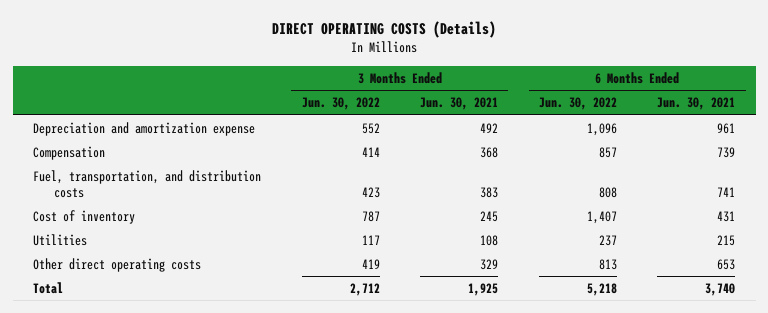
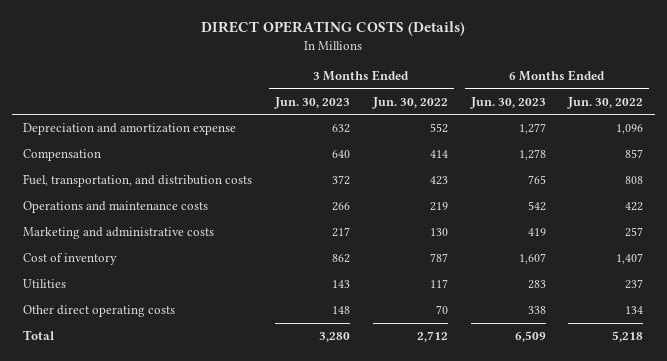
[420,97,499,111] Jun. 30, 2021 -> none
[657,97,736,111] Jun. 30, 2021 -> none
none -> [274,96,351,109] Jun. 30, 2023
none -> [469,96,546,109] Jun. 30, 2023
none -> [23,201,209,214] Operations and maintenance costs
none -> [23,227,215,240] Marketing and administrative costs
[361,258,380,269] 419 -> [435,305,448,315] 70
[598,258,617,270] 813 -> [625,306,644,315] 134

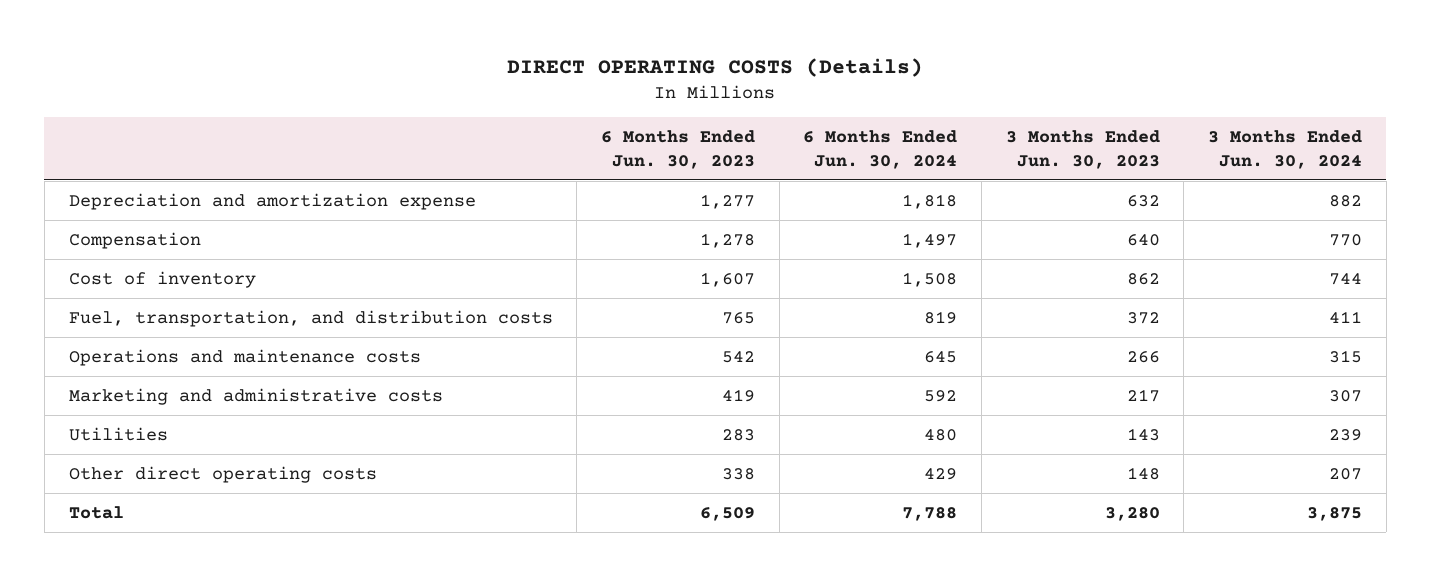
[371,96,448,109] Jun. 30, 2022 -> none
[567,96,644,109] Jun. 30, 2022 -> none
none -> [803,129,958,169] 6 Months Ended Jun. 30, 2024
none -> [1207,129,1362,169] 3 Months Ended Jun. 30, 2024
[23,253,118,266] Cost of inventory -> [68,270,256,288] Cost of inventory

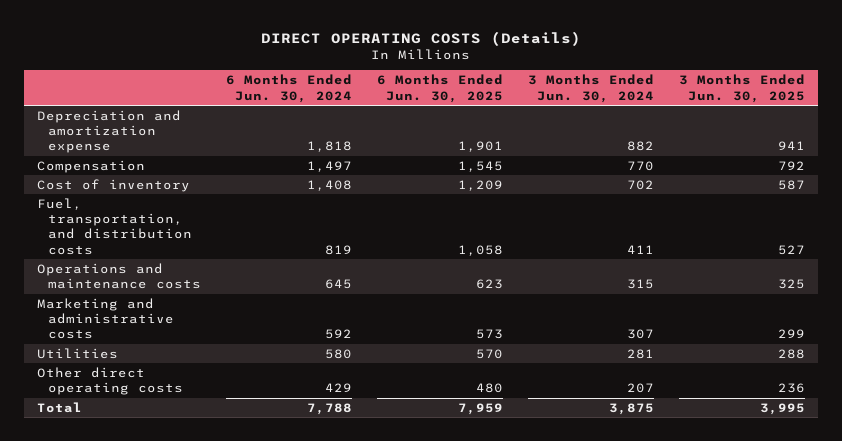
[600,129,755,169] 6 Months Ended Jun. 30, 2023 -> none
[1005,129,1160,169] 3 Months Ended Jun. 30, 2023 -> none
none -> [376,74,503,103] 6 Months Ended Jun. 30, 2025
none -> [679,74,806,103] 3 Months Ended Jun. 30, 2025
[902,271,958,287] 1,508 -> [306,179,352,191] 1,408
[1328,272,1362,285] 744 -> [627,179,655,190] 702
[924,428,958,441] 480 -> [324,348,352,359] 580
[1328,428,1362,441] 239 -> [627,348,655,359] 281

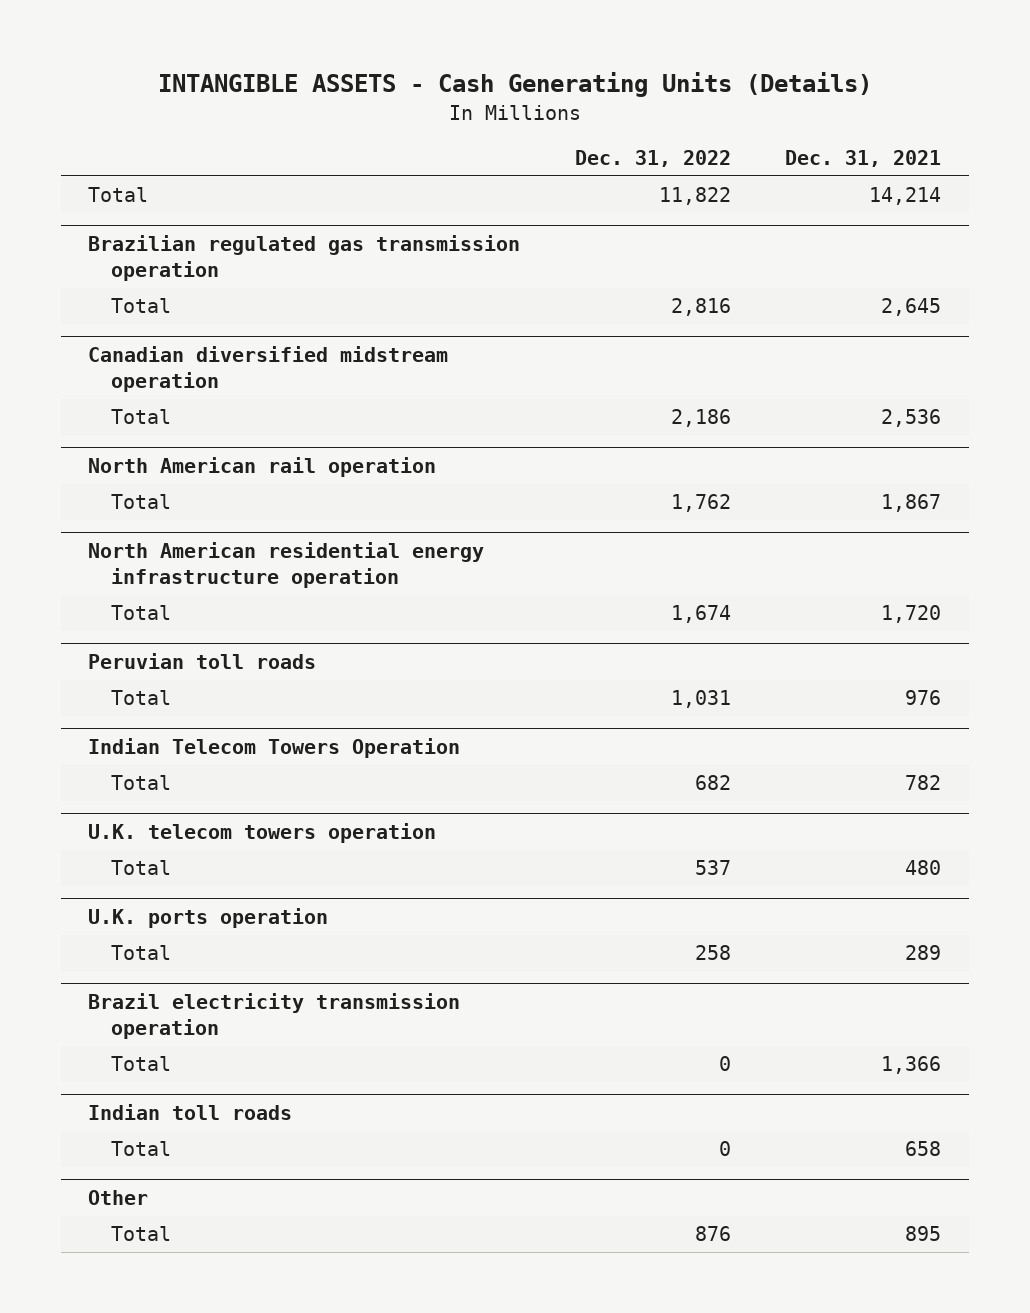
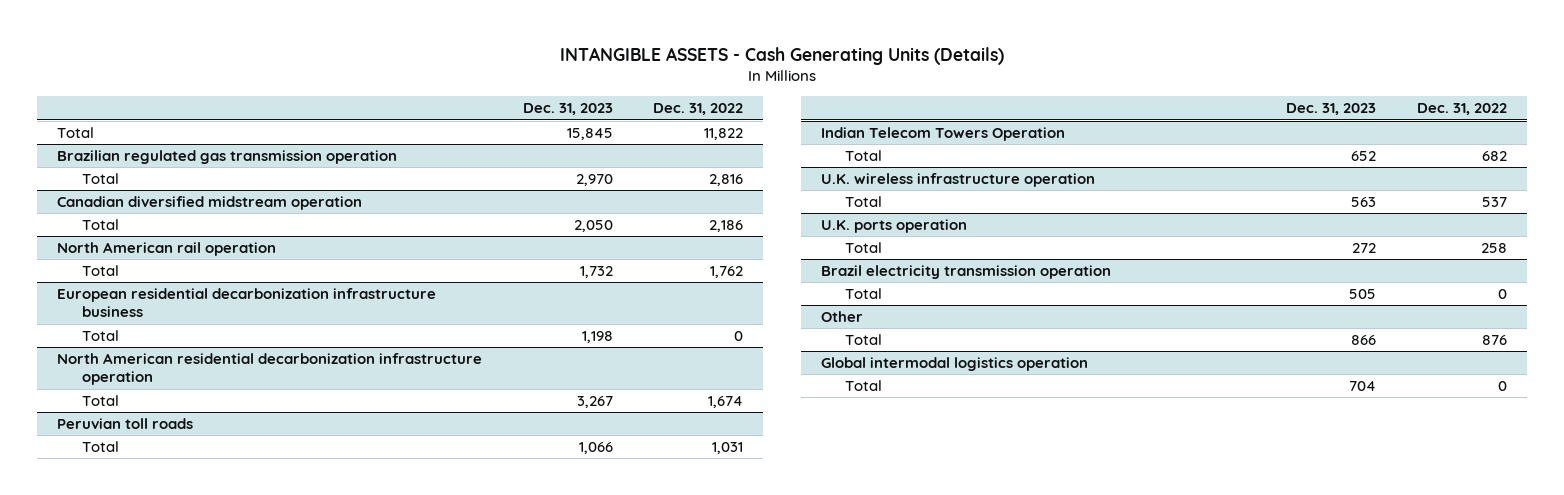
[785,150,942,168] Dec. 31, 2021 -> none
none -> [522,103,613,116] Dec. 31, 2023
none -> [57,288,437,318] European residential decarbonization infrastructure business
none -> [81,330,119,342] Total
[88,542,485,588] North American residential energy infrastructure operation -> [57,353,483,386] North American residential decarbonization infrastructure operation
[88,823,437,844] U.K. telecom towers operation -> none
none -> [821,173,1096,188] U.K. wireless infrastructure operation
[88,1104,293,1121] Indian toll roads -> none
[111,1141,172,1157] Total -> none
none -> [821,357,1089,372] Global intermodal logistics operation
none -> [845,380,883,392] Total

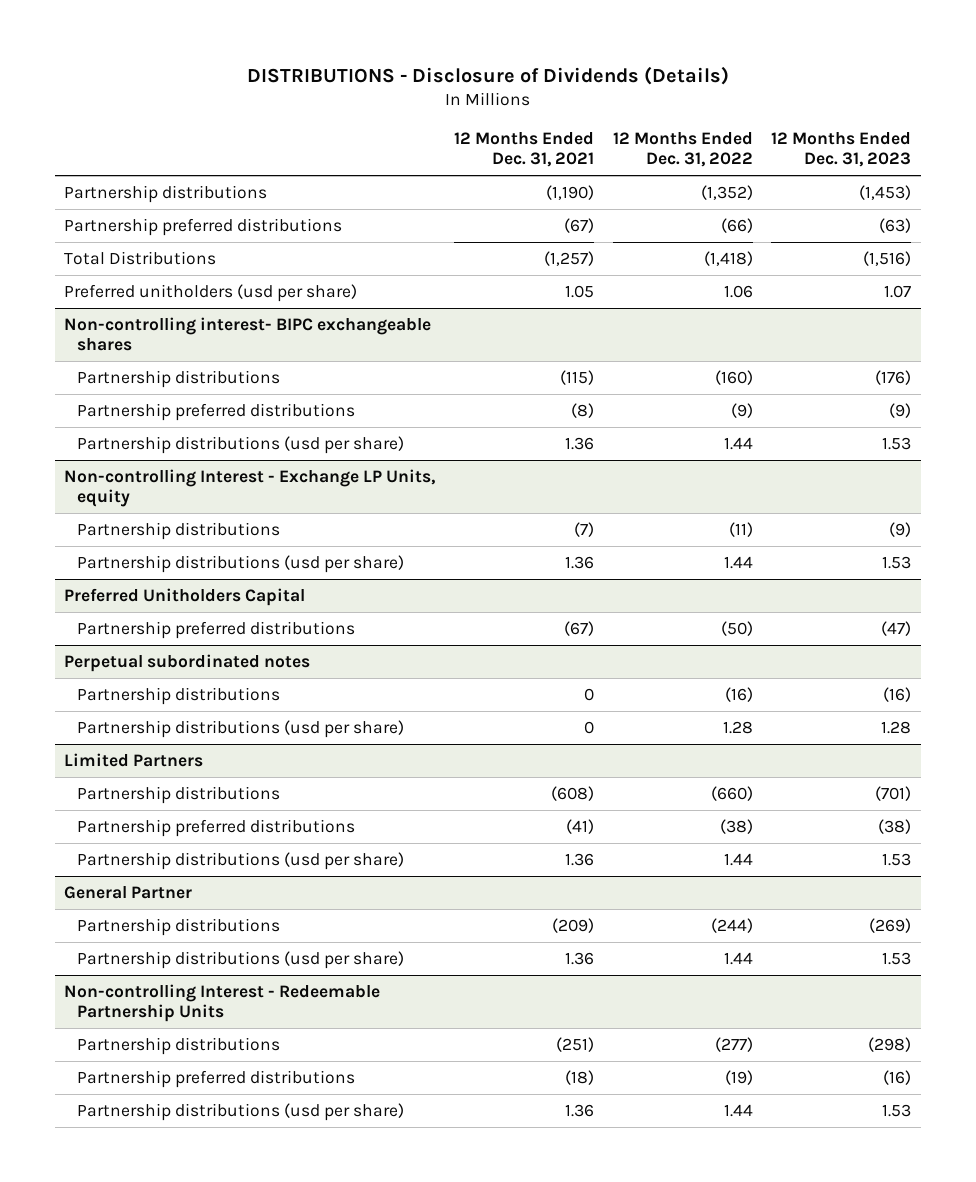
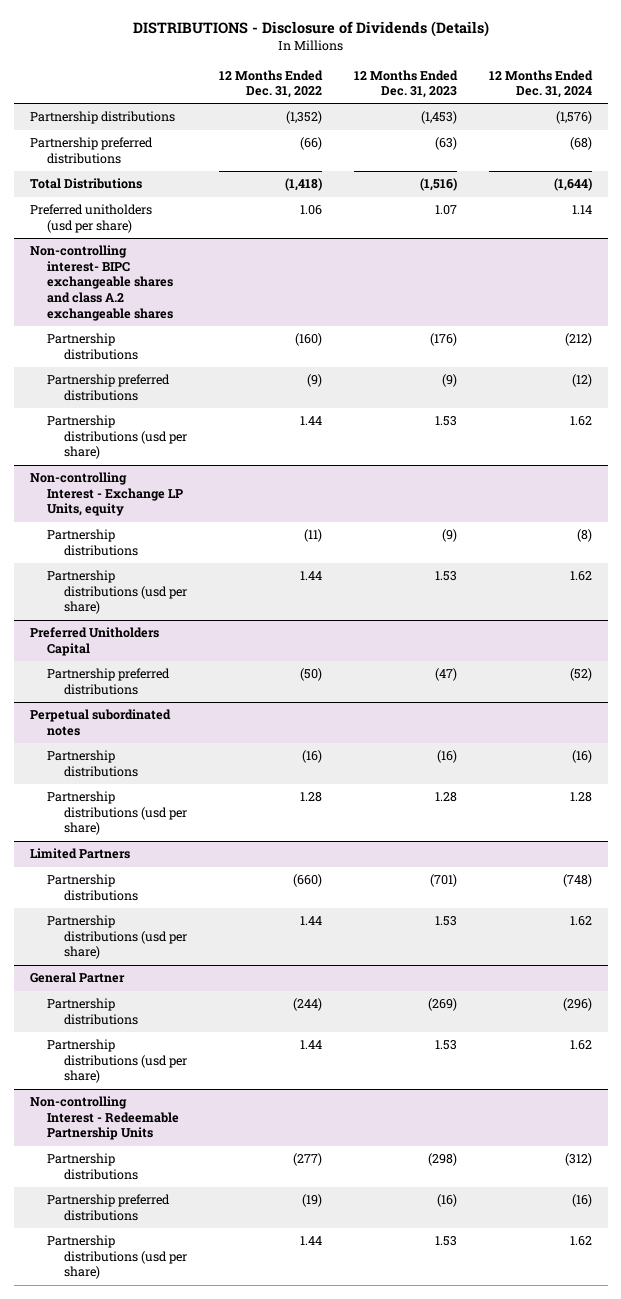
[453,132,594,168] 12 Months Ended Dec. 31, 2021 -> none
none -> [488,69,593,99] 12 Months Ended Dec. 31, 2024
[64,316,432,352] Non-controlling interest- BIPC exchangeable shares -> [29,245,173,321] Non-controlling interest- BIPC exchangeable shares and class A.2 exchangeable shares
[76,818,355,837] Partnership preferred distributions -> none

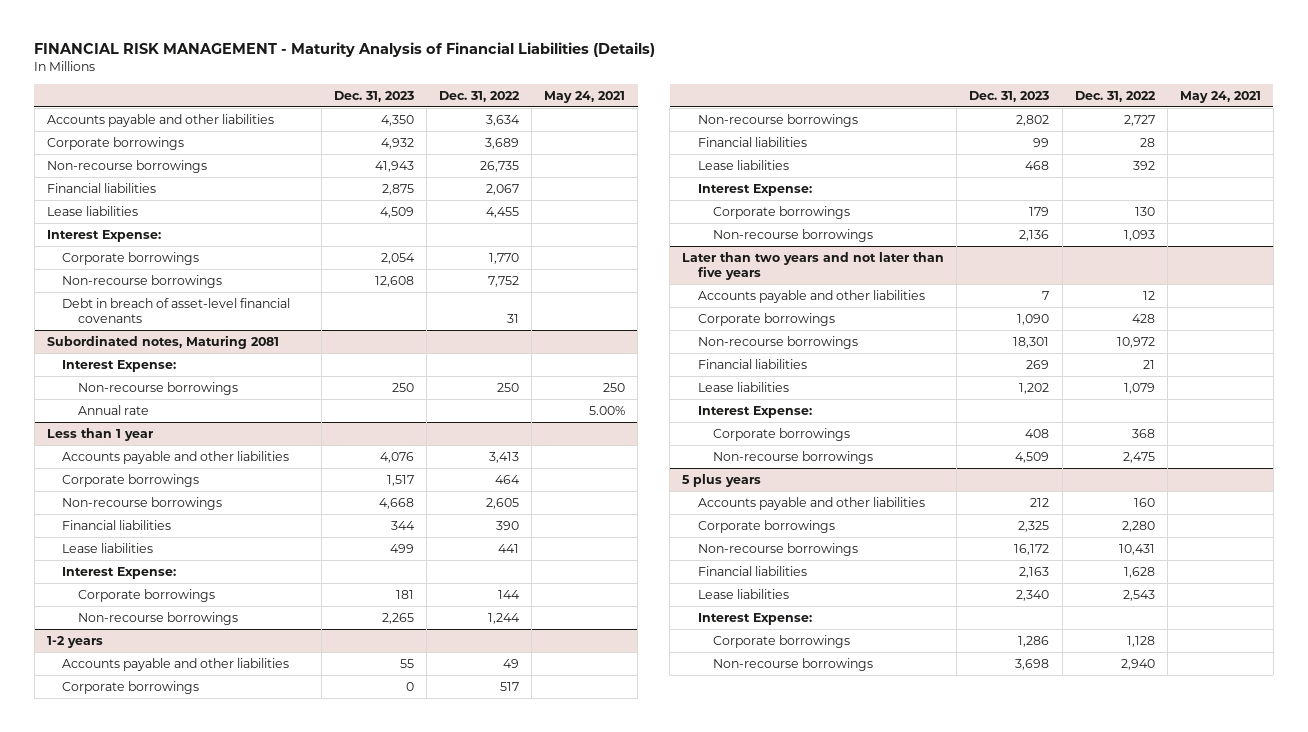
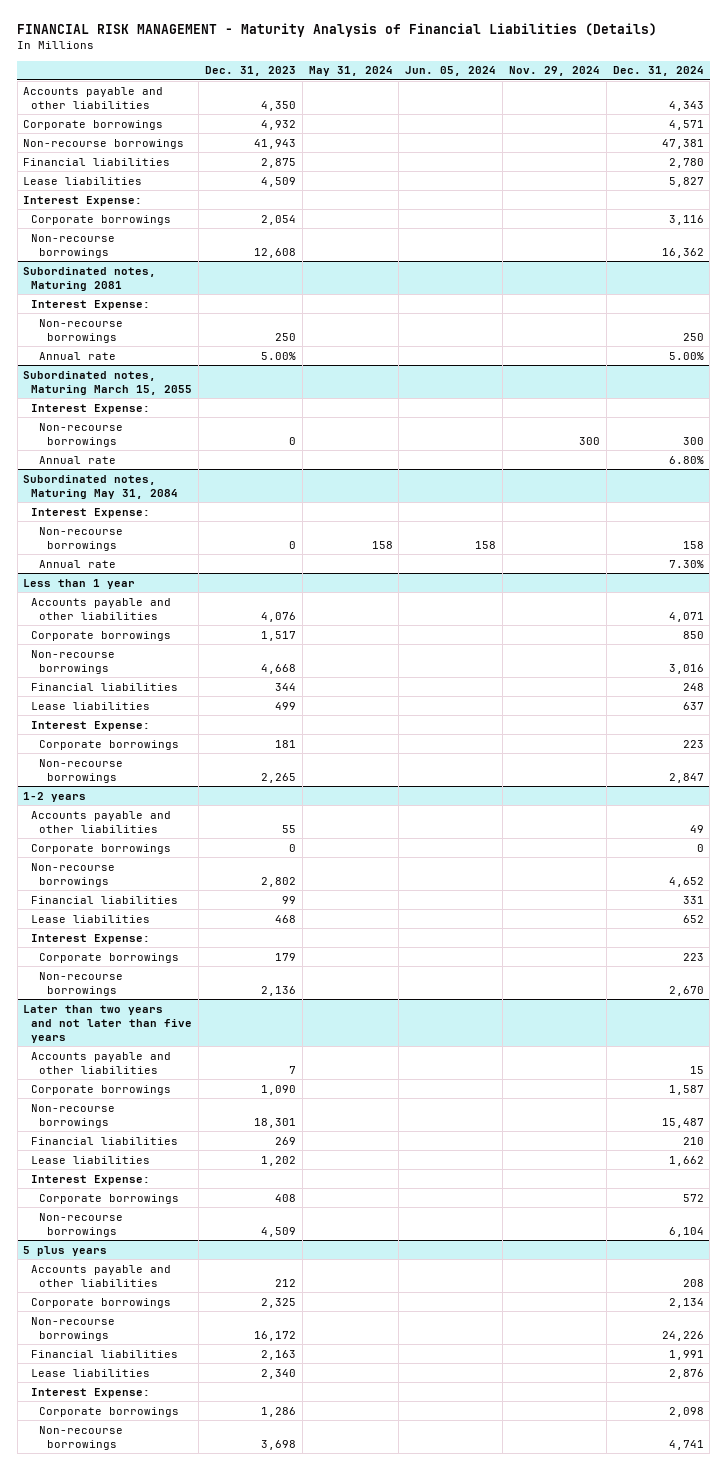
[439,90,521,102] Dec. 31, 2022 -> none
[544,90,626,103] May 24, 2021 -> none
none -> [308,66,393,77] May 31, 2024
none -> [405,66,497,77] Jun. 05, 2024
none -> [508,66,600,77] Nov. 29, 2024
none -> [612,66,704,77] Dec. 31, 2024
[62,297,291,323] Debt in breach of asset-level financial covenants -> none
none -> [39,351,117,360] Annual rate
none -> [23,370,193,395] Subordinated notes, Maturing March 15, 2055
none -> [31,403,151,414] Interest Expense:
none -> [39,422,124,447] Non-recourse borrowings
none -> [23,474,179,499] Subordinated notes, Maturing May 31, 2084
none -> [31,507,151,518] Interest Expense:
none -> [39,526,124,551] Non-recourse borrowings
none -> [39,559,117,568] Annual rate

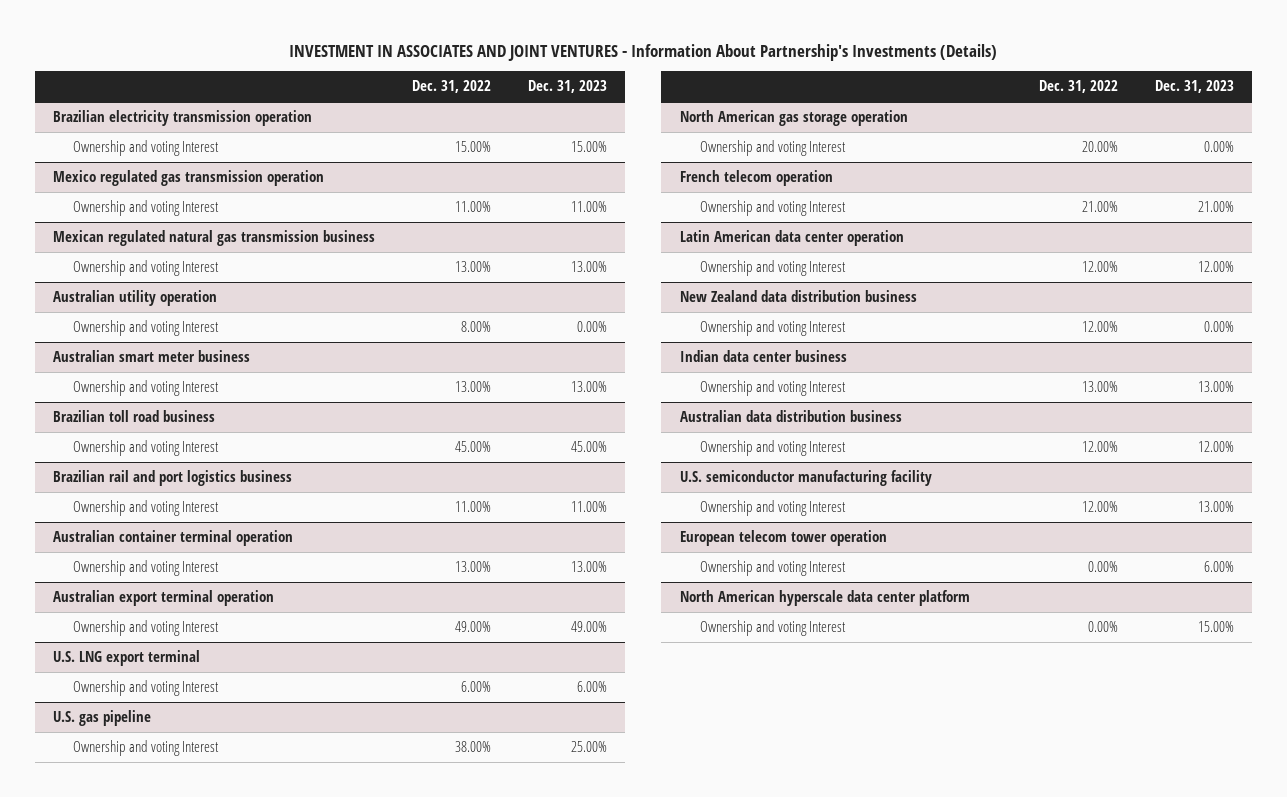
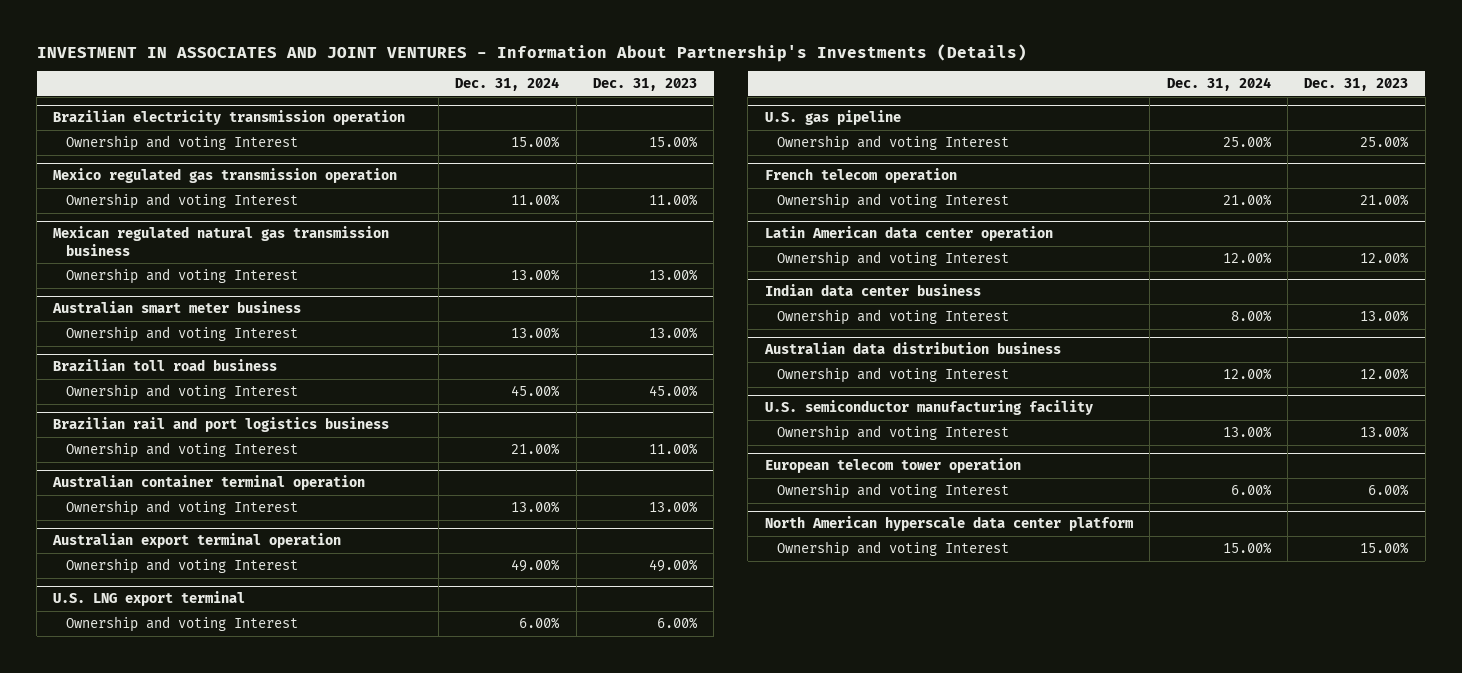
[412,80,492,94] Dec. 31, 2022 -> none
none -> [455,77,560,92] Dec. 31, 2024
[53,289,218,306] Australian utility operation -> none
[73,319,220,336] Ownership and voting Interest -> none
[679,109,908,126] North American gas storage operation -> none
[700,139,847,156] Ownership and voting Interest -> none
[679,289,917,302] New Zealand data distribution business -> none
[700,319,847,336] Ownership and voting Interest -> none

